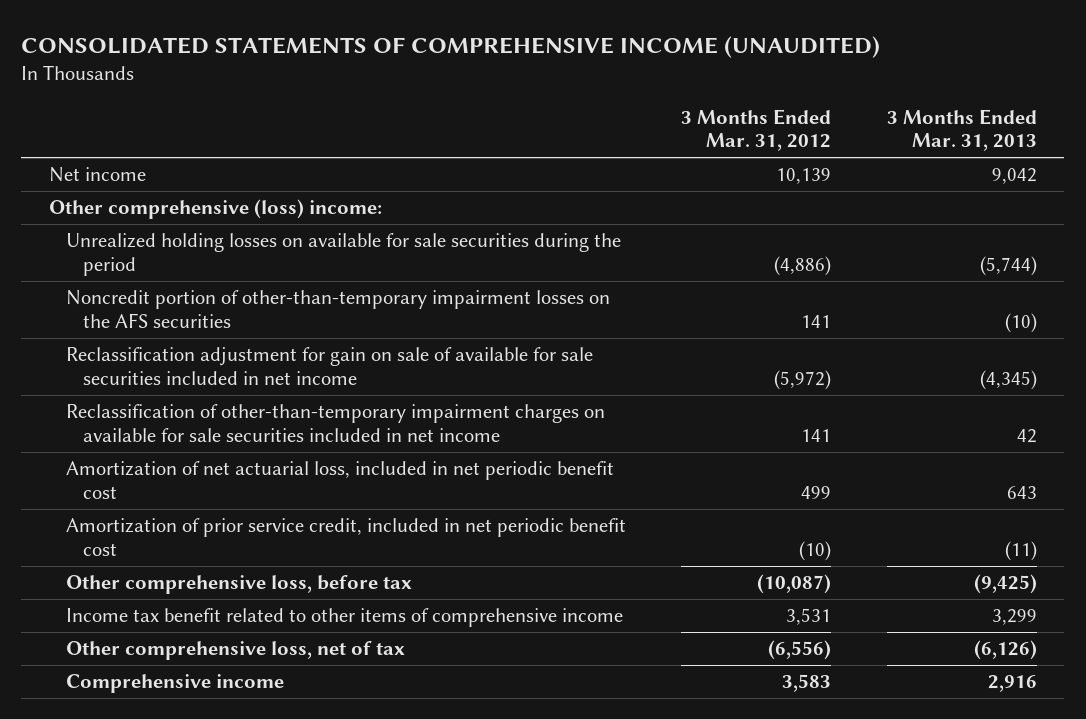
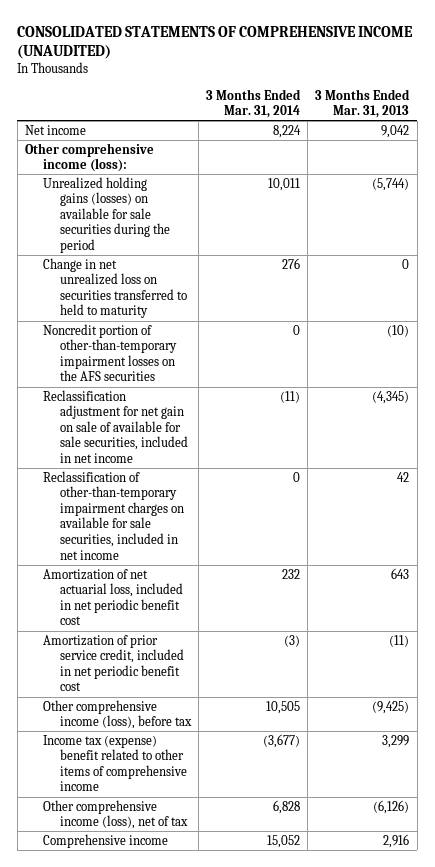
[681,108,832,152] 3 Months Ended Mar. 31, 2012 -> none
none -> [206,88,302,119] 3 Months Ended Mar. 31, 2014
[48,199,382,220] Other comprehensive (loss) income: -> [25,142,155,173] Other comprehensive income (loss):
[65,233,621,276] Unrealized holding losses on available for sale securities during the period -> [42,176,170,254] Unrealized holding gains (losses) on available for sale securities during the period
none -> [42,257,187,319] Change in net unrealized loss on securities transferred to held to maturity
[65,347,593,385] Reclassification adjustment for gain on sale of available for sale securities included in net income -> [42,389,188,464] Reclassification adjustment for net gain on sale of available for sale securities, included in net income
[65,404,605,442] Reclassification of other-than-temporary impairment charges on available for sale securities included in net income -> [42,470,184,560] Reclassification of other-than-temporary impairment charges on available for sale securities, included in net income
[65,575,412,595] Other comprehensive loss, before tax -> [42,699,192,730] Other comprehensive income (loss), before tax
[65,608,623,628] Income tax benefit related to other items of comprehensive income -> [42,734,187,792] Income tax (expense) benefit related to other items of comprehensive income
[65,641,405,661] Other comprehensive loss, net of tax -> [42,799,188,830] Other comprehensive income (loss), net of tax

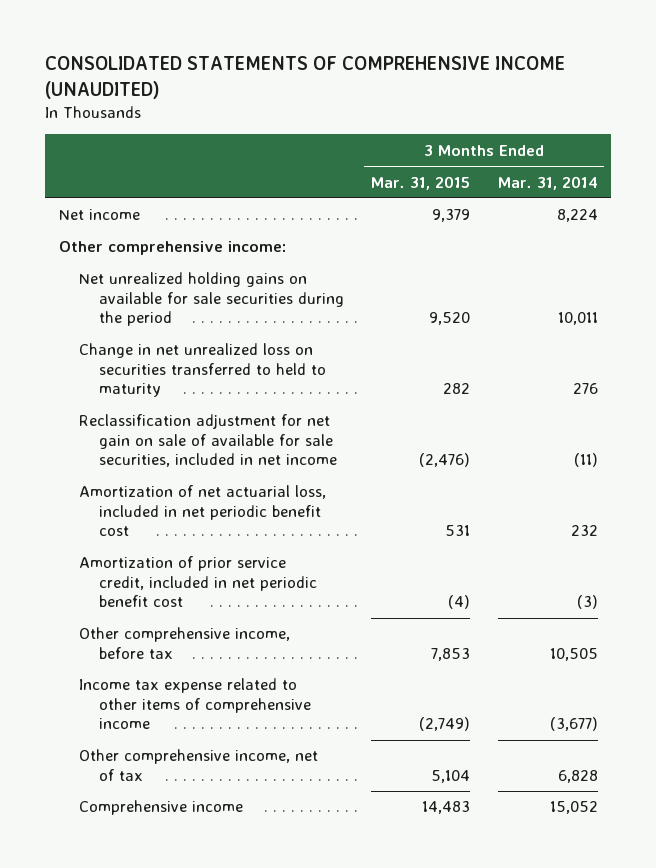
[315,88,411,119] 3 Months Ended Mar. 31, 2013 -> none
none -> [371,175,471,190] Mar. 31, 2015
[25,142,155,173] Other comprehensive income (loss): -> [58,241,286,256] Other comprehensive income:
[42,176,170,254] Unrealized holding gains (losses) on available for sale securities during the period -> [78,272,345,327] Net unrealized holding gains on available for sale securities during the period
[42,323,177,382] Noncredit portion of other-than-temporary impairment losses on the AFS securities -> none
[42,470,184,560] Reclassification of other-than-temporary impairment charges on available for sale securities, included in net income -> none
[42,699,192,730] Other comprehensive income (loss), before tax -> [78,627,290,659] Other comprehensive income, before tax
[42,734,187,792] Income tax (expense) benefit related to other items of comprehensive income -> [78,678,312,730] Income tax expense related to other items of comprehensive income
[42,799,188,830] Other comprehensive income (loss), net of tax -> [78,749,318,781] Other comprehensive income, net of tax

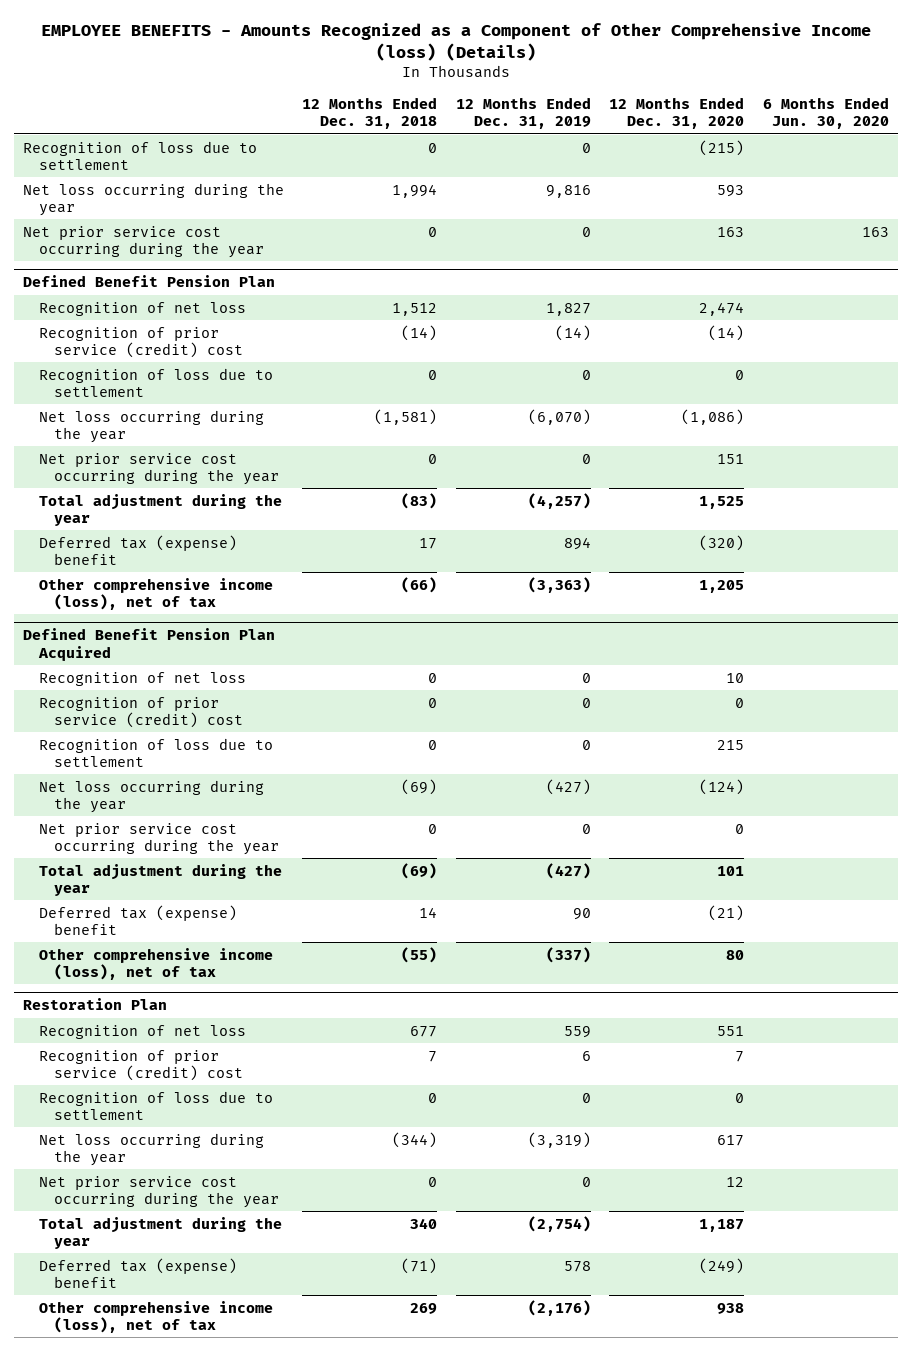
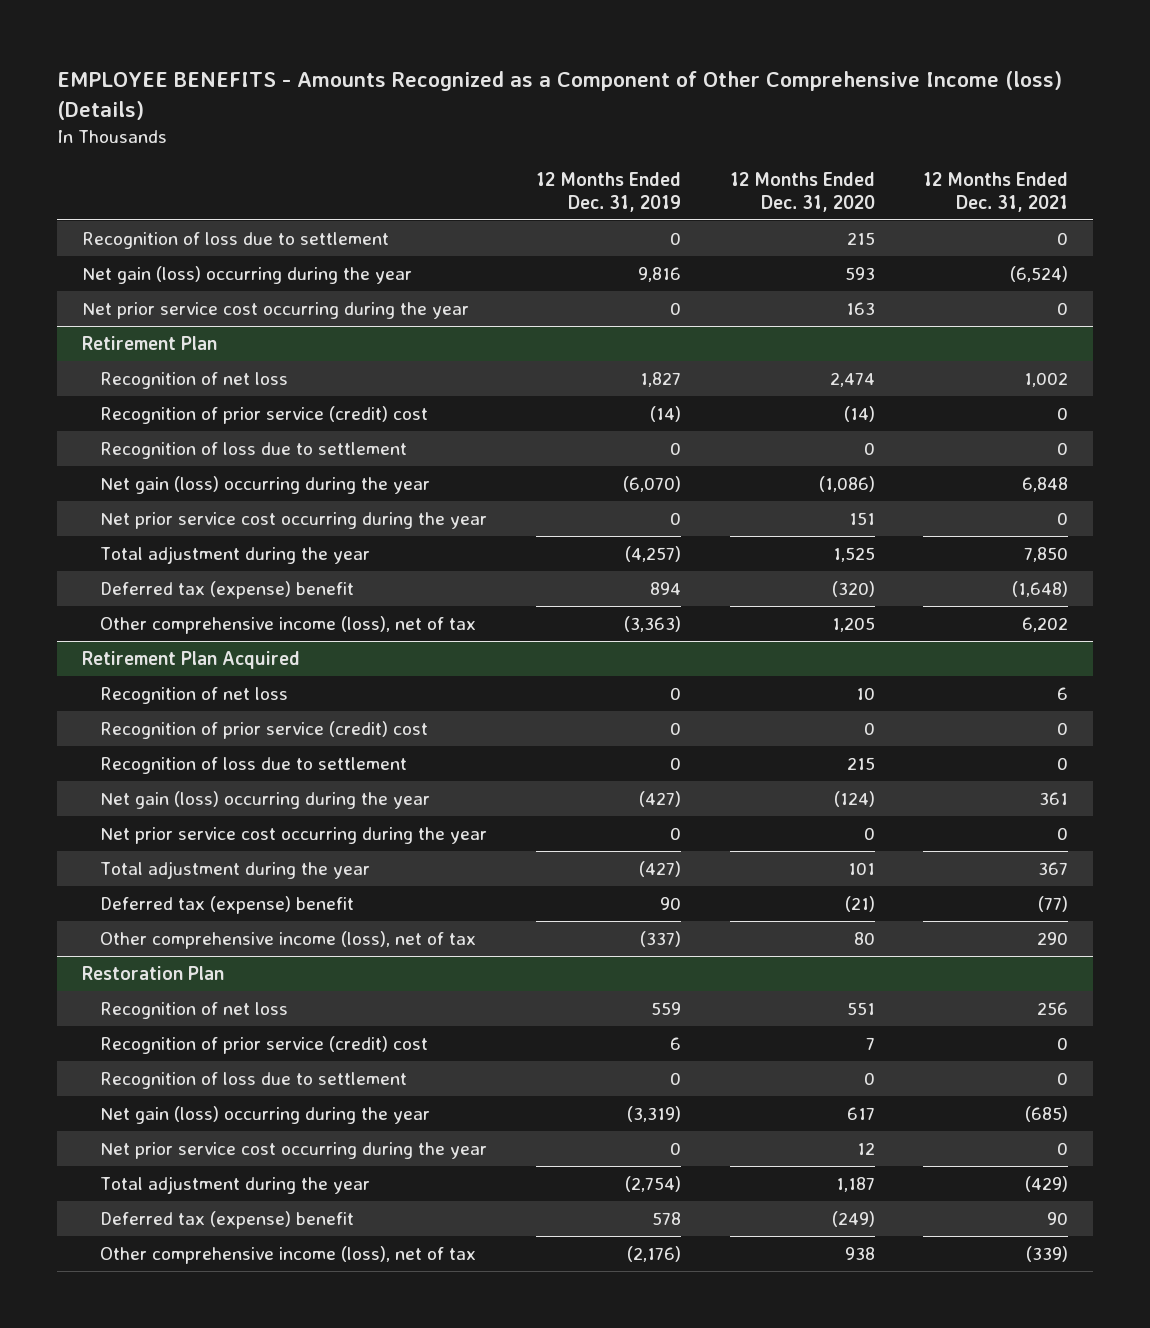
[302,96,438,130] 12 Months Ended Dec. 31, 2018 -> none
[762,96,889,130] 6 Months Ended Jun. 30, 2020 -> none
none -> [923,171,1069,212] 12 Months Ended Dec. 31, 2021
[699,139,745,156] (215) -> [846,232,875,246] 215
[22,182,284,216] Net loss occurring during the year -> [81,266,412,285] Net gain (loss) occurring during the year
[22,275,275,288] Defined Benefit Pension Plan -> [81,336,217,351] Retirement Plan
[38,409,264,443] Net loss occurring during the year -> [100,476,431,495] Net gain (loss) occurring during the year
[22,628,275,661] Defined Benefit Pension Plan Acquired -> [81,651,300,670] Retirement Plan Acquired
[38,779,264,813] Net loss occurring during the year -> [100,791,431,810] Net gain (loss) occurring during the year
[38,1132,264,1166] Net loss occurring during the year -> [100,1106,431,1125] Net gain (loss) occurring during the year

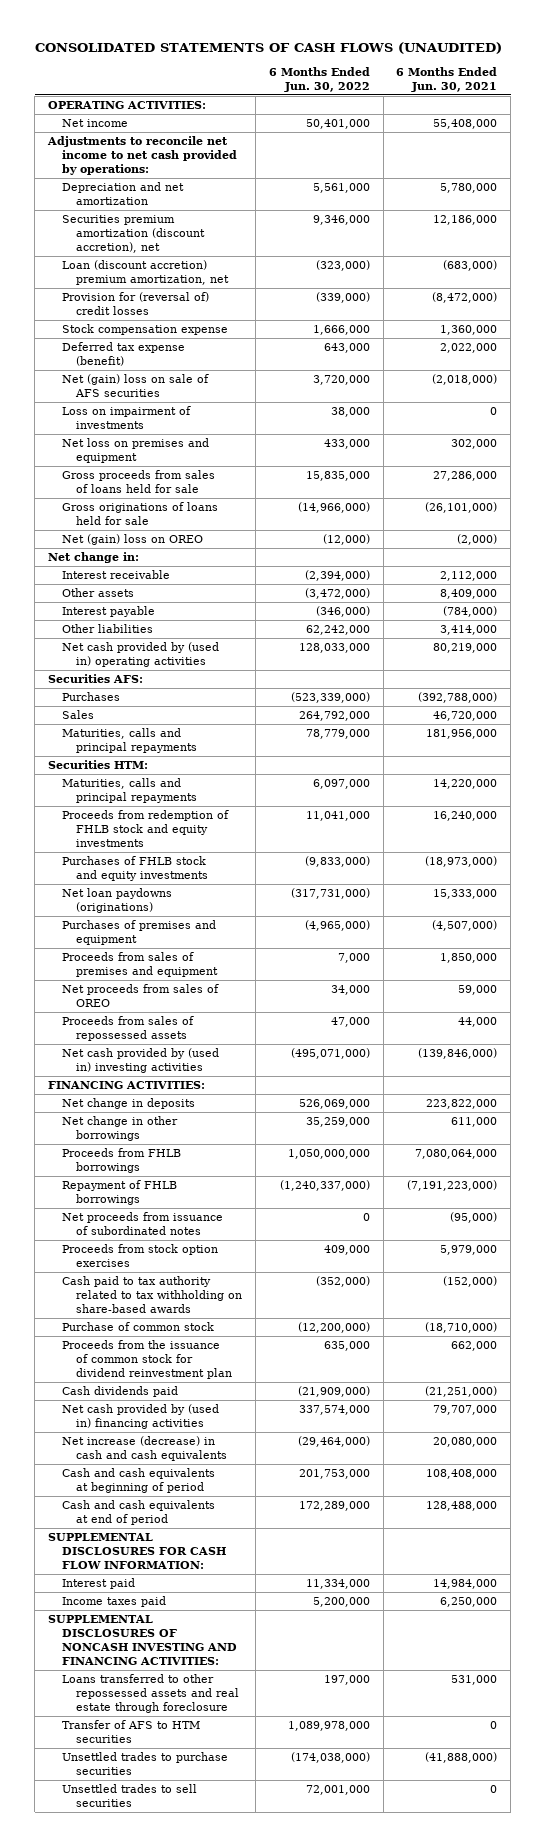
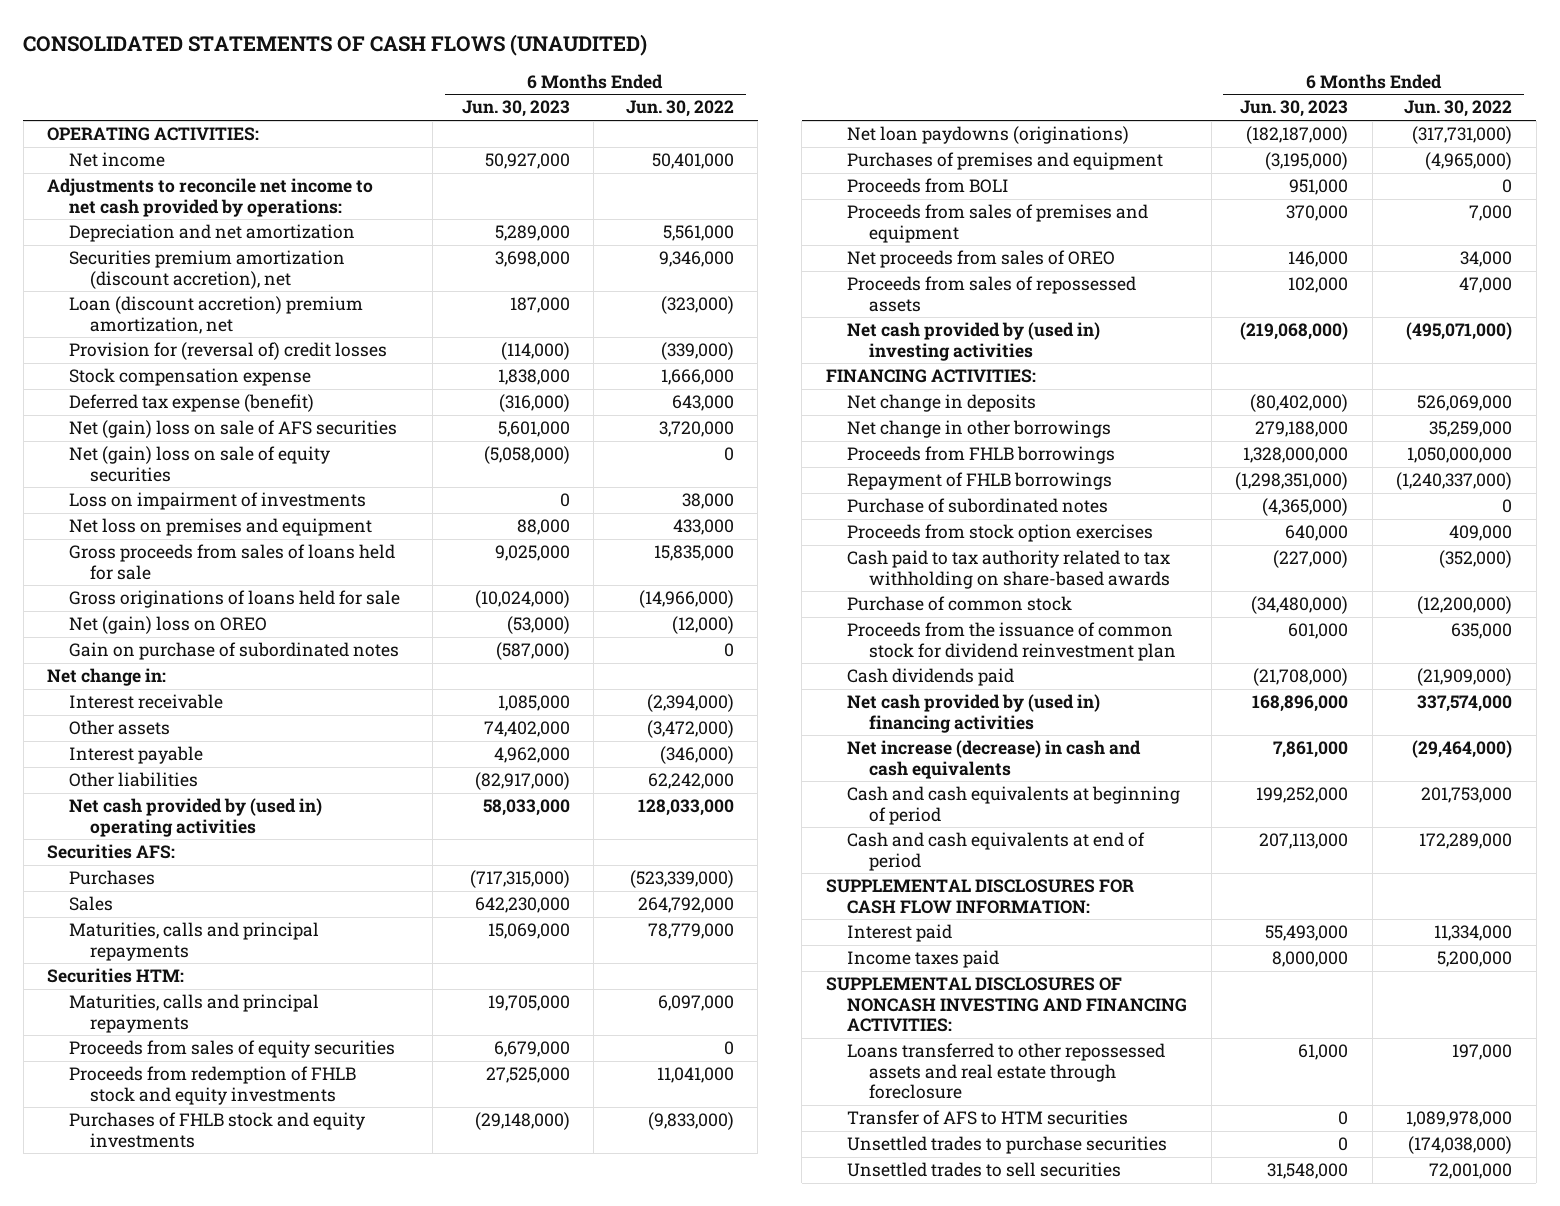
[396,66,498,92] 6 Months Ended Jun. 30, 2021 -> none
none -> [461,100,570,118] Jun. 30, 2023
none -> [68,446,330,482] Net (gain) loss on sale of equity securities
none -> [68,642,399,661] Gain on purchase of subordinated notes
none -> [68,1040,395,1059] Proceeds from sales of equity securities
none -> [847,178,1010,194] Proceeds from BOLI
[62,1211,224,1235] Net proceeds from issuance of subordinated notes -> none
none -> [847,498,1109,514] Purchase of subordinated notes

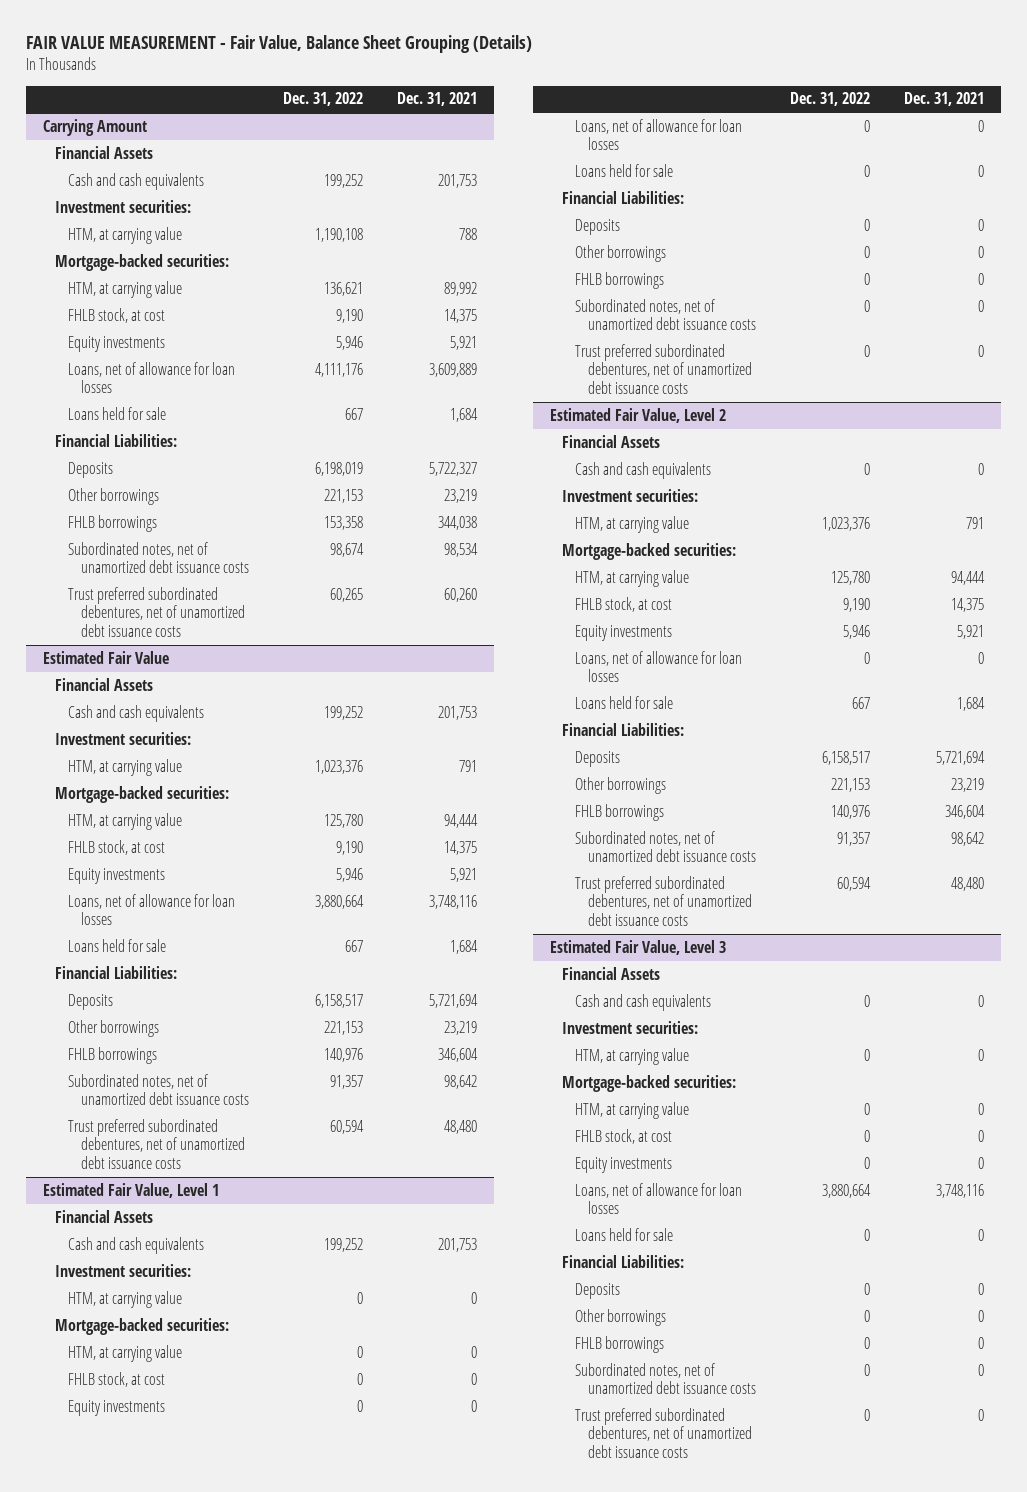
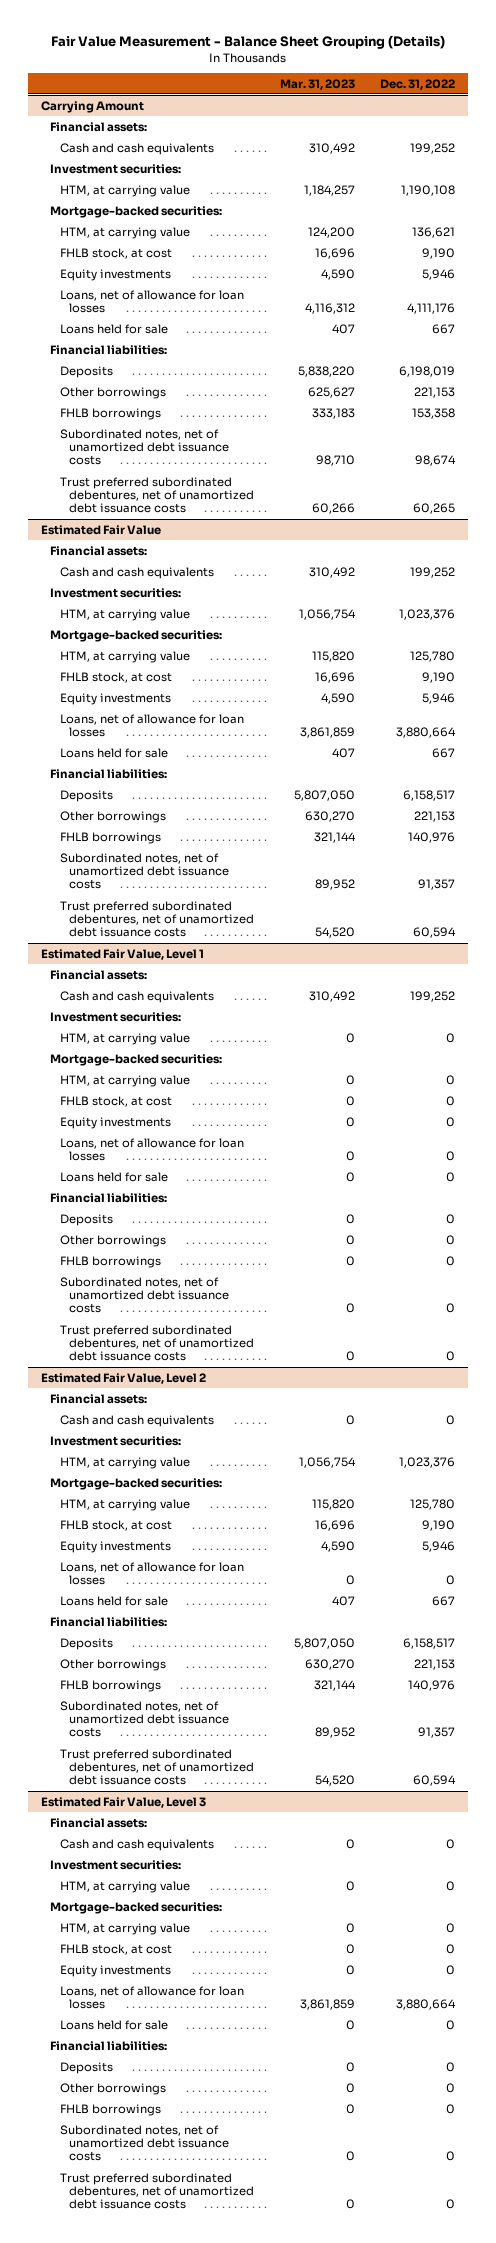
[25,35,532,54] FAIR VALUE MEASUREMENT - Fair Value, Balance Sheet Grouping (Details) -> [51,35,446,50] Fair Value Measurement - Balance Sheet Grouping (Details)
[397,92,478,107] Dec. 31, 2021 -> none
none -> [279,78,355,90] Mar. 31, 2023
[55,145,154,159] Financial Assets -> [50,121,148,132] Financial assets:
[55,433,178,447] Financial Liabilities: -> [50,344,168,355] Financial liabilities:
[55,677,154,691] Financial Assets -> [50,545,148,556] Financial assets:
[55,965,178,979] Financial Liabilities: -> [50,768,168,779] Financial liabilities:
[55,1209,154,1223] Financial Assets -> [50,969,148,980] Financial assets:
[562,190,685,204] Financial Liabilities: -> [50,1192,168,1203] Financial liabilities:
[562,434,661,448] Financial Assets -> [50,1393,148,1404] Financial assets:
[562,722,685,736] Financial Liabilities: -> [50,1616,168,1627] Financial liabilities:
[562,966,661,980] Financial Assets -> [50,1817,148,1828] Financial assets:
[562,1254,685,1268] Financial Liabilities: -> [50,2040,168,2051] Financial liabilities:

